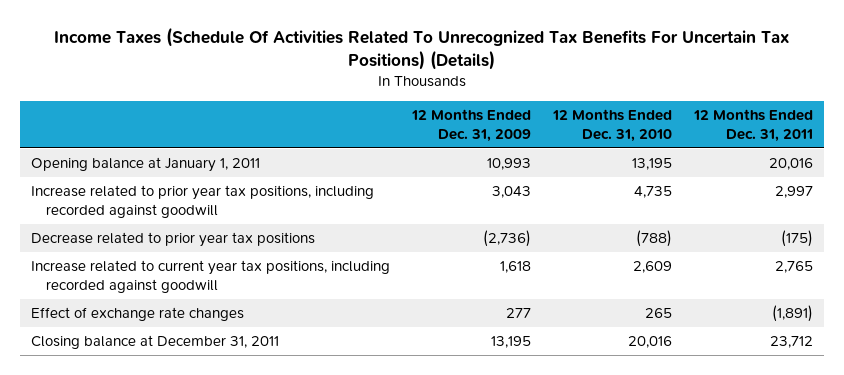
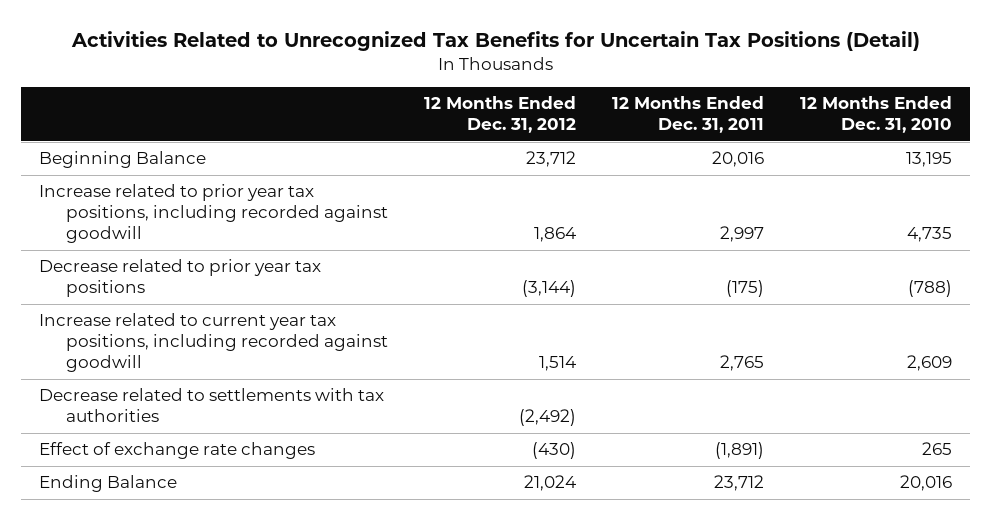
[53,27,789,71] Income Taxes (Schedule Of Activities Related To Unrecognized Tax Benefits For Uncertain Tax Positions) (Details) -> [70,31,920,52] Activities Related to Unrecognized Tax Benefits for Uncertain Tax Positions (Detail)
[411,109,532,142] 12 Months Ended Dec. 31, 2009 -> none
none -> [423,96,576,133] 12 Months Ended Dec. 31, 2012
[31,157,261,173] Opening balance at January 1, 2011 -> [39,151,207,169] Beginning Balance
none -> [39,388,385,423] Decrease related to settlements with tax authorities
[31,335,280,350] Closing balance at December 31, 2011 -> [39,475,178,493] Ending Balance

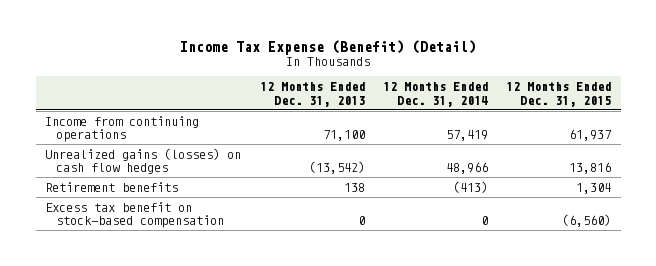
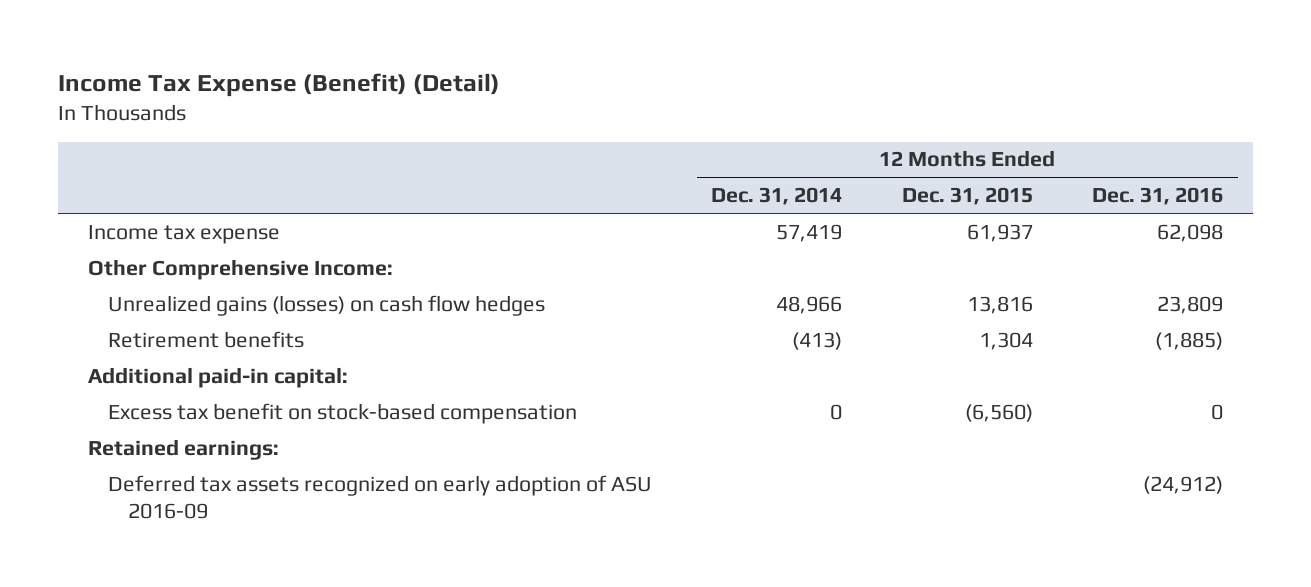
[259,82,365,107] 12 Months Ended Dec. 31, 2013 -> none
none -> [1091,187,1223,206] Dec. 31, 2016
[45,115,200,143] Income from continuing operations -> [87,224,280,244] Income tax expense
none -> [87,258,393,280] Other Comprehensive Income:
none -> [87,366,348,388] Additional paid-in capital:
none -> [87,438,279,460] Retained earnings:
none -> [108,474,653,519] Deferred tax assets recognized on early adoption of ASU 2016-09

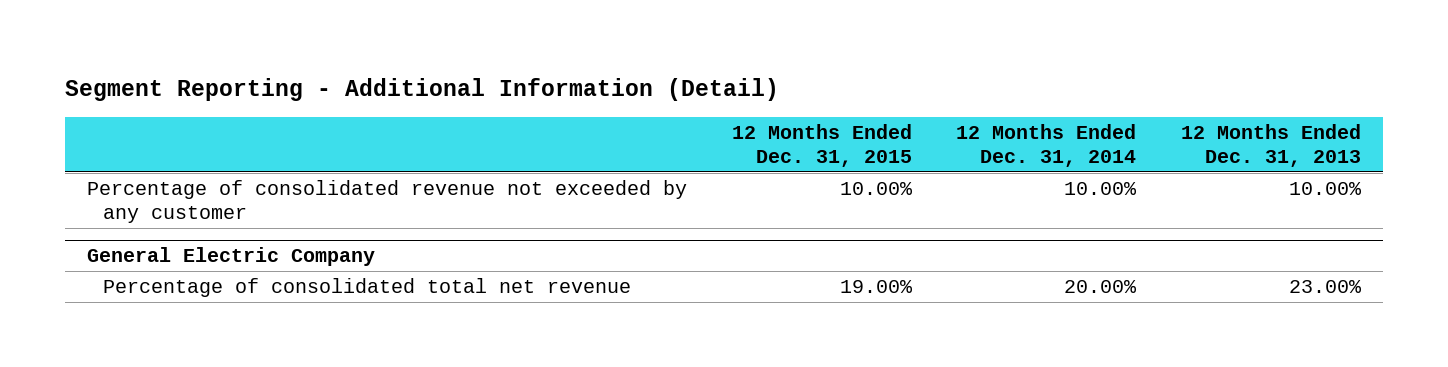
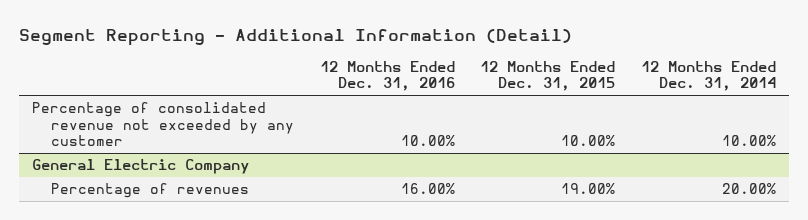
[1180,123,1361,167] 12 Months Ended Dec. 31, 2013 -> none
none -> [319,60,455,92] 12 Months Ended Dec. 31, 2016
[102,278,631,298] Percentage of consolidated total net revenue -> [50,183,249,199] Percentage of revenues

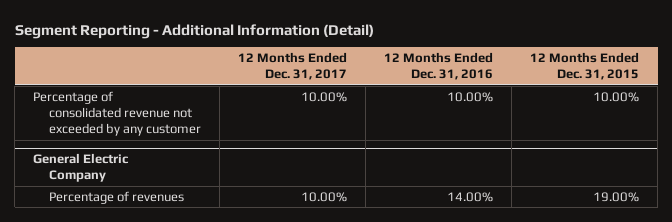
[641,60,777,92] 12 Months Ended Dec. 31, 2014 -> none
none -> [238,52,348,81] 12 Months Ended Dec. 31, 2017
[400,183,455,195] 16.00% -> [447,191,494,202] 14.00%

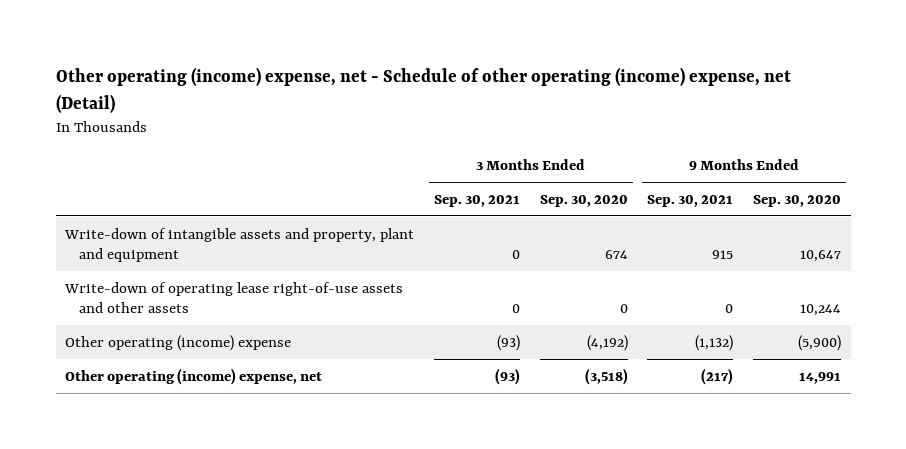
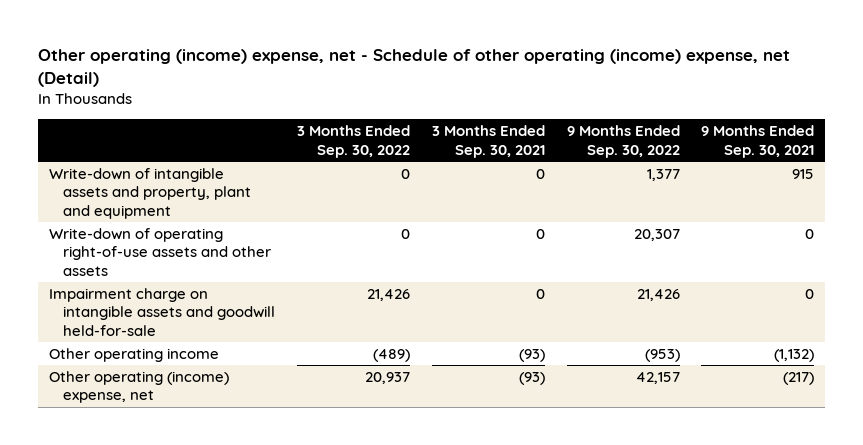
[539,194,628,207] Sep. 30, 2020 -> none
[753,194,842,207] Sep. 30, 2020 -> none
none -> [297,125,411,158] 3 Months Ended Sep. 30, 2022
none -> [566,125,680,158] 9 Months Ended Sep. 30, 2022
[64,281,404,314] Write-down of operating lease right-of-use assets and other assets -> [48,228,272,276] Write-down of operating right-of-use assets and other assets
none -> [48,288,276,336] Impairment charge on intangible assets and goodwill held-for-sale
[65,334,292,351] Other operating (income) expense -> [48,348,219,363] Other operating income

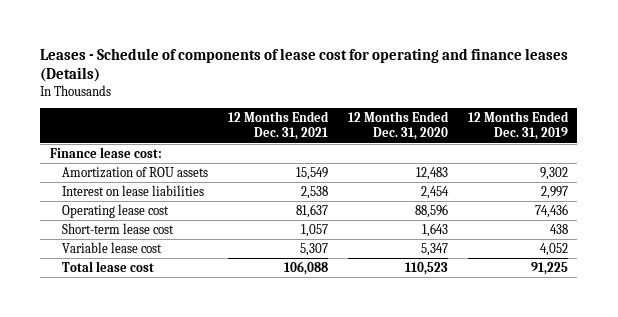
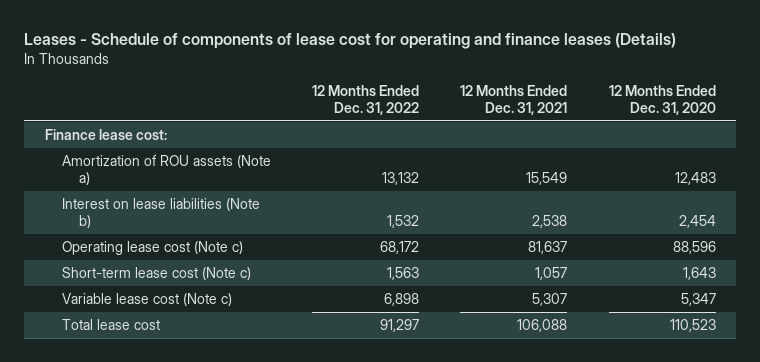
[467,111,569,141] 12 Months Ended Dec. 31, 2019 -> none
none -> [312,84,420,115] 12 Months Ended Dec. 31, 2022
[62,166,209,178] Amortization of ROU assets -> [61,155,271,186] Amortization of ROU assets (Note a)
[62,184,205,196] Interest on lease liabilities -> [61,198,260,229] Interest on lease liabilities (Note b)
[62,203,170,218] Operating lease cost -> [61,241,243,256] Operating lease cost (Note c)
[62,222,175,234] Short-term lease cost -> [61,267,251,281] Short-term lease cost (Note c)
[62,241,163,253] Variable lease cost -> [61,293,232,307] Variable lease cost (Note c)

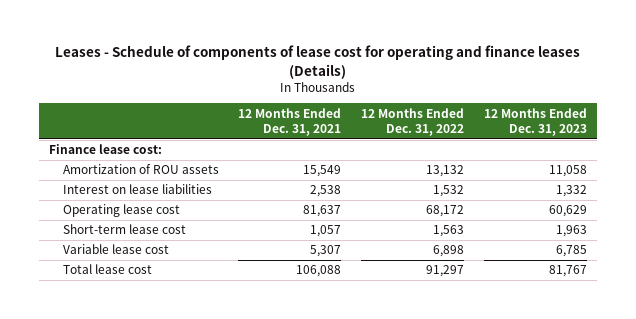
[608,84,716,115] 12 Months Ended Dec. 31, 2020 -> none
none -> [484,107,588,136] 12 Months Ended Dec. 31, 2023
[61,155,271,186] Amortization of ROU assets (Note a) -> [62,164,219,175] Amortization of ROU assets
[61,198,260,229] Interest on lease liabilities (Note b) -> [62,184,212,195] Interest on lease liabilities
[61,241,243,256] Operating lease cost (Note c) -> [62,204,180,218] Operating lease cost
[61,267,251,281] Short-term lease cost (Note c) -> [62,224,186,235] Short-term lease cost
[61,293,232,307] Variable lease cost (Note c) -> [62,244,169,255] Variable lease cost

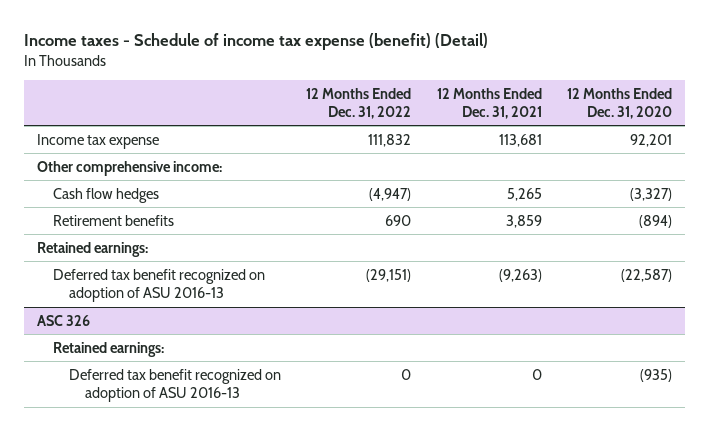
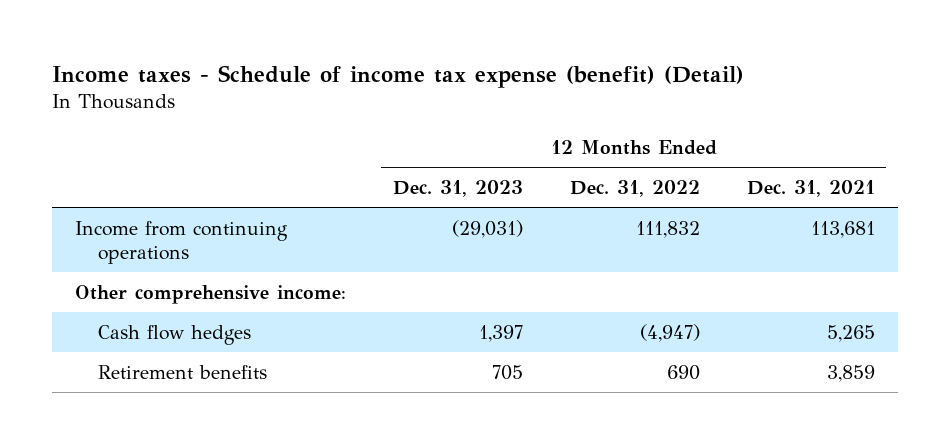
[567,87,673,119] 12 Months Ended Dec. 31, 2020 -> none
none -> [393,180,524,198] Dec. 31, 2023
[37,133,160,149] Income tax expense -> [75,220,289,265] Income from continuing operations
[37,241,149,257] Retained earnings: -> none
[52,268,265,302] Deferred tax benefit recognized on adoption of ASU 2016-13 -> none
[37,314,91,326] ASC 326 -> none
[52,341,164,357] Retained earnings: -> none
[68,368,281,402] Deferred tax benefit recognized on adoption of ASU 2016-13 -> none

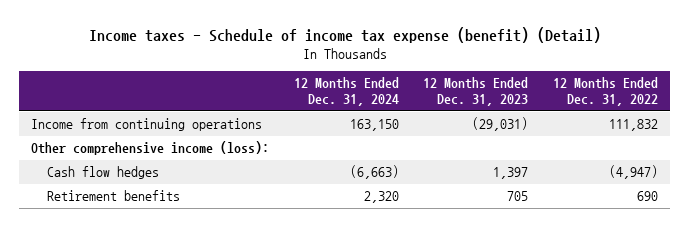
[746,180,875,198] Dec. 31, 2021 -> none
none -> [293,77,399,107] 12 Months Ended Dec. 31, 2024
[75,284,347,304] Other comprehensive income: -> [31,141,270,156] Other comprehensive income (loss):

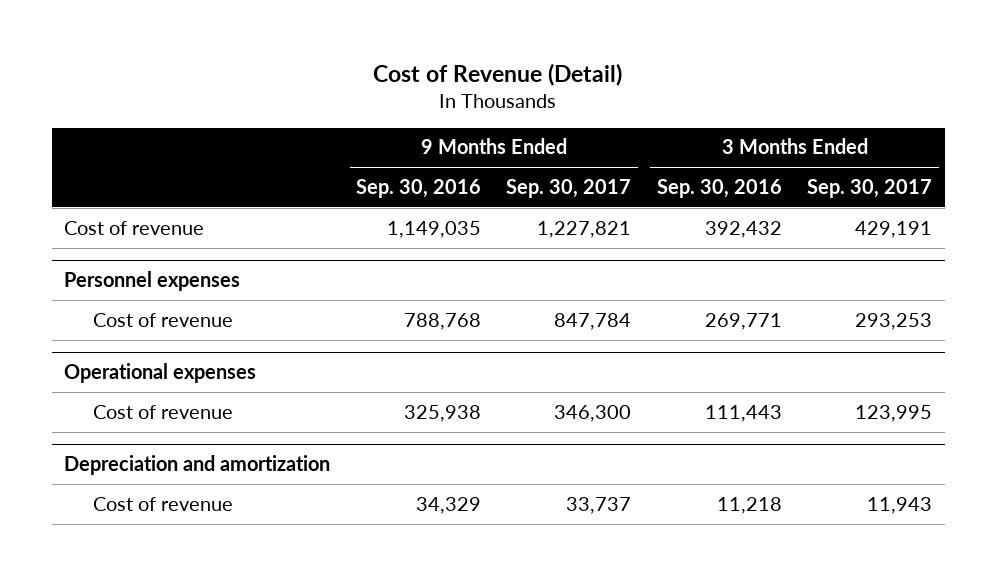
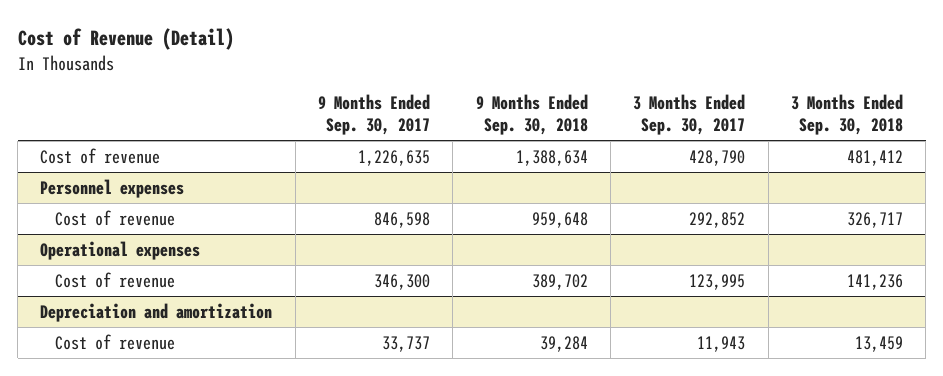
[355,178,481,198] Sep. 30, 2016 -> none
[656,178,782,198] Sep. 30, 2016 -> none
none -> [475,93,588,136] 9 Months Ended Sep. 30, 2018
none -> [790,93,903,136] 3 Months Ended Sep. 30, 2018
[537,220,632,238] 1,227,821 -> [358,149,431,166] 1,226,635
[855,220,933,238] 429,191 -> [689,149,746,166] 428,790
[554,312,632,330] 847,784 -> [374,211,431,228] 846,598
[855,312,933,330] 293,253 -> [689,211,746,228] 292,852

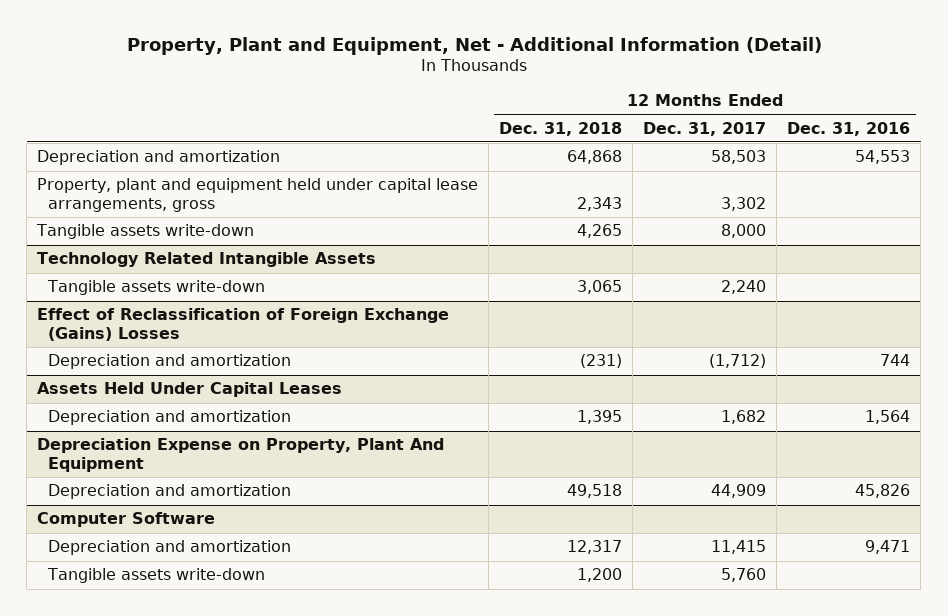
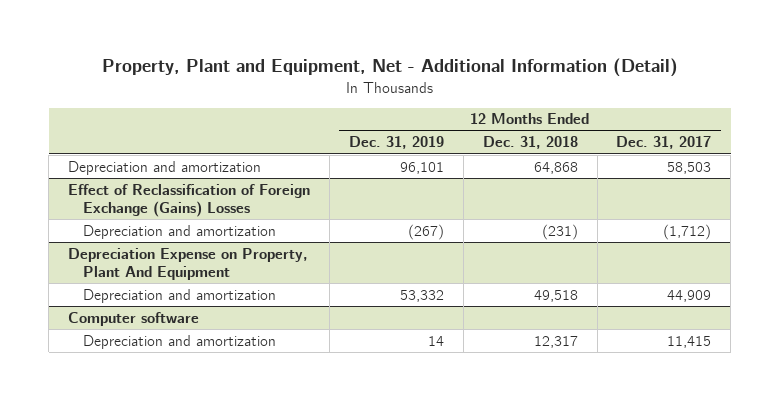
[787,121,911,136] Dec. 31, 2016 -> none
none -> [349,136,445,150] Dec. 31, 2019
[37,178,479,213] Property, plant and equipment held under capital lease arrangements, gross -> none
[36,224,255,240] Tangible assets write-down -> none
[37,252,377,268] Technology Related Intangible Assets -> none
[47,280,266,296] Tangible assets write-down -> none
[37,382,343,398] Assets Held Under Capital Leases -> none
[48,410,292,426] Depreciation and amortization -> none
[37,512,216,528] Computer Software -> [68,311,200,326] Computer software
[47,568,266,584] Tangible assets write-down -> none

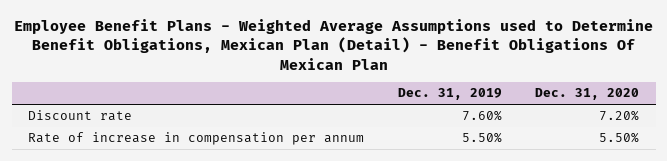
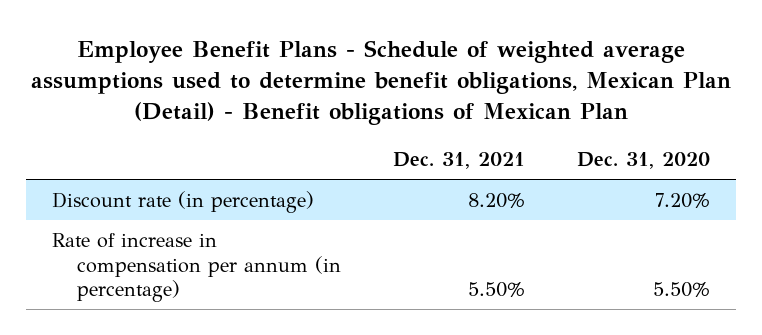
[13,18,653,70] Employee Benefit Plans - Weighted Average Assumptions used to Determine Benefit Obligations, Mexican Plan (Detail) - Benefit Obligations Of Mexican Plan -> [30,39,731,125] Employee Benefit Plans - Schedule of weighted average assumptions used to determine benefit obligations, Mexican Plan (Detail) - Benefit obligations of Mexican Plan
[397,88,502,101] Dec. 31, 2019 -> none
none -> [393,152,526,170] Dec. 31, 2021
[28,110,133,122] Discount rate -> [51,191,314,214] Discount rate (in percentage)
[28,132,365,146] Rate of increase in compensation per annum -> [51,233,342,303] Rate of increase in compensation per annum (in percentage)

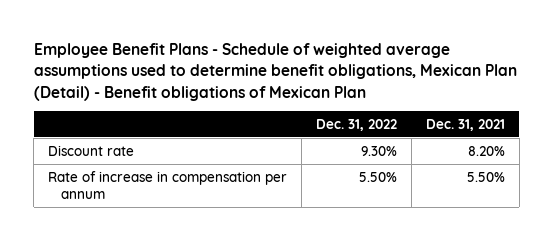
[577,152,711,170] Dec. 31, 2020 -> none
none -> [316,118,398,131] Dec. 31, 2022
[51,191,314,214] Discount rate (in percentage) -> [48,144,135,156] Discount rate
[51,233,342,303] Rate of increase in compensation per annum (in percentage) -> [48,170,288,200] Rate of increase in compensation per annum

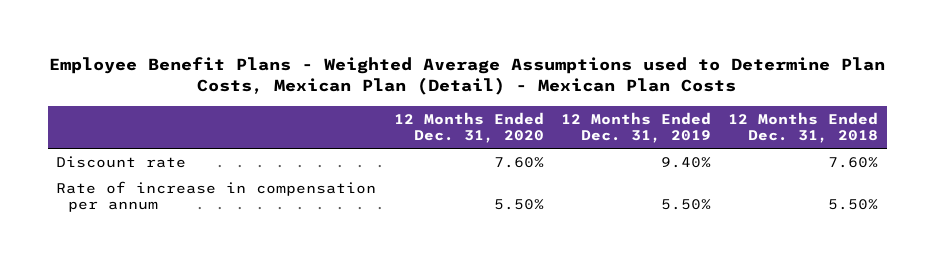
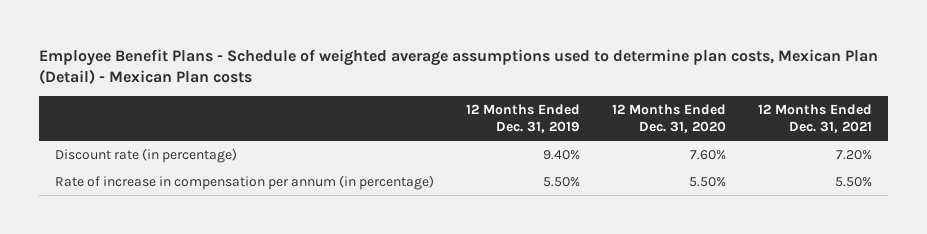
[49,56,886,96] Employee Benefit Plans - Weighted Average Assumptions used to Determine Plan Costs, Mexican Plan (Detail) - Mexican Plan Costs -> [38,48,878,85] Employee Benefit Plans - Schedule of weighted average assumptions used to determine plan costs, Mexican Plan (Detail) - Mexican Plan costs
[728,111,879,143] 12 Months Ended Dec. 31, 2018 -> none
none -> [758,103,873,134] 12 Months Ended Dec. 31, 2021
[56,156,187,169] Discount rate -> [55,147,238,163] Discount rate (in percentage)
[56,181,377,213] Rate of increase in compensation per annum -> [55,174,435,190] Rate of increase in compensation per annum (in percentage)

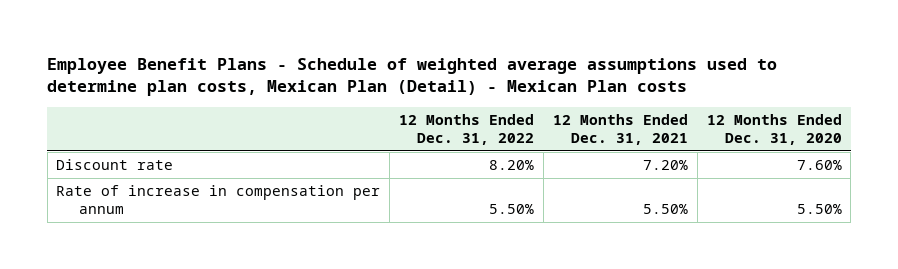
[466,103,581,134] 12 Months Ended Dec. 31, 2019 -> none
none -> [399,113,535,146] 12 Months Ended Dec. 31, 2022
[55,147,238,163] Discount rate (in percentage) -> [56,159,174,171] Discount rate
[55,174,435,190] Rate of increase in compensation per annum (in percentage) -> [56,185,381,215] Rate of increase in compensation per annum

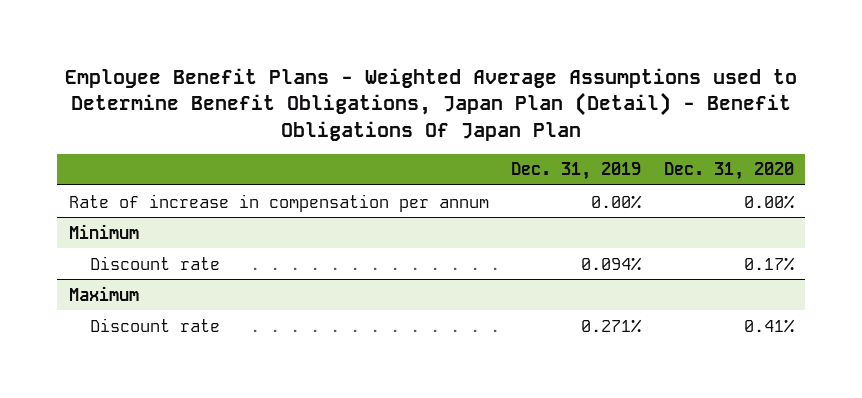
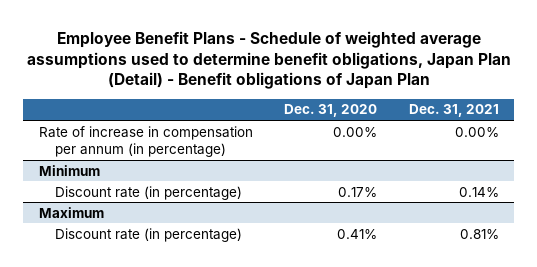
[65,67,798,141] Employee Benefit Plans - Weighted Average Assumptions used to Determine Benefit Obligations, Japan Plan (Detail) - Benefit Obligations Of Japan Plan -> [26,30,511,90] Employee Benefit Plans - Schedule of weighted average assumptions used to determine benefit obligations, Japan Plan (Detail) - Benefit obligations of Japan Plan
[511,162,642,181] Dec. 31, 2019 -> none
none -> [408,104,499,118] Dec. 31, 2021
[68,193,489,212] Rate of increase in compensation per annum -> [38,125,253,157] Rate of increase in compensation per annum (in percentage)
[89,255,220,270] Discount rate -> [54,185,242,200] Discount rate (in percentage)
[89,317,220,332] Discount rate -> [54,227,242,242] Discount rate (in percentage)

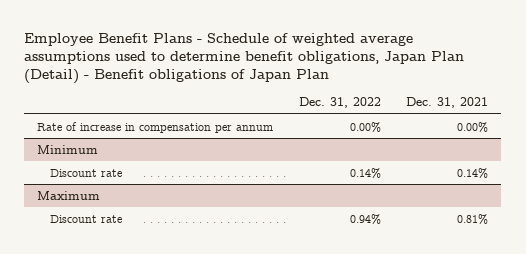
[284,104,378,118] Dec. 31, 2020 -> none
none -> [298,97,381,109] Dec. 31, 2022
[38,125,253,157] Rate of increase in compensation per annum (in percentage) -> [37,121,274,133] Rate of increase in compensation per annum
[54,185,242,200] Discount rate (in percentage) -> [49,168,122,177] Discount rate
[54,227,242,242] Discount rate (in percentage) -> [49,214,122,223] Discount rate

